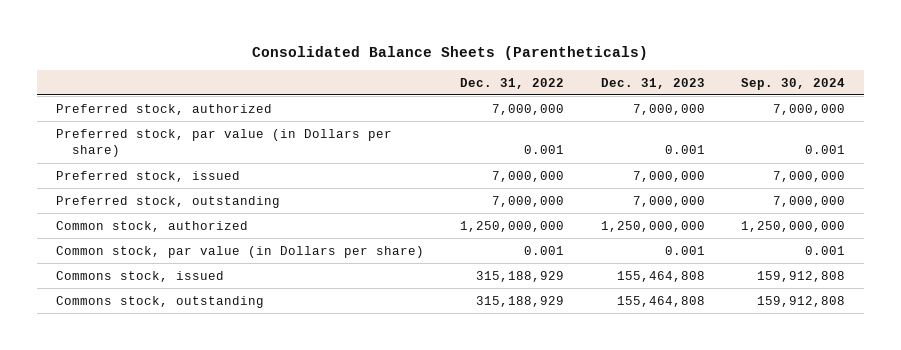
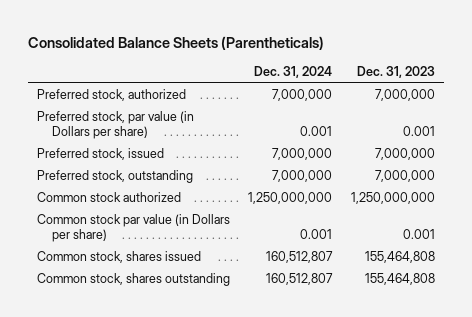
[460,77,565,89] Dec. 31, 2022 -> none
[741,77,846,90] Sep. 30, 2024 -> none
none -> [254,65,333,78] Dec. 31, 2024
[55,220,248,232] Common stock, authorized -> [37,191,182,202] Common stock authorized
[55,245,424,258] Common stock, par value (in Dollars per share) -> [37,213,231,242] Common stock par value (in Dollars per share)
[55,270,224,282] Commons stock, issued -> [37,250,202,263] Common stock, shares issued
[55,295,264,308] Commons stock, outstanding -> [37,272,231,286] Common stock, shares outstanding

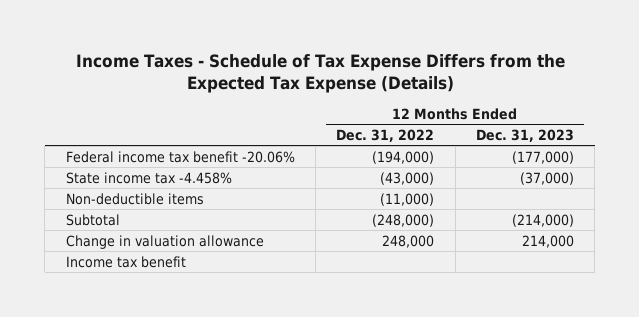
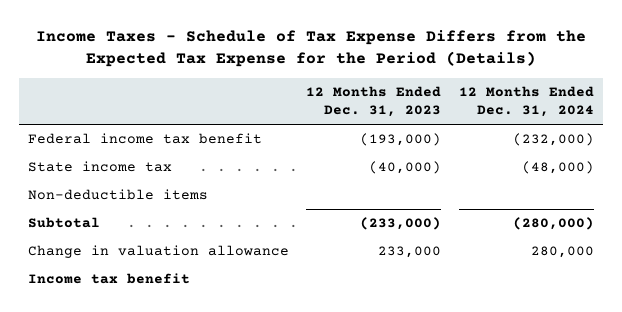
[75,53,565,93] Income Taxes - Schedule of Tax Expense Differs from the Expected Tax Expense (Details) -> [35,30,586,68] Income Taxes - Schedule of Tax Expense Differs from the Expected Tax Expense for the Period (Details)
[336,128,435,142] Dec. 31, 2022 -> none
none -> [458,85,594,118] 12 Months Ended Dec. 31, 2024
[65,150,295,163] Federal income tax benefit -20.06% -> [27,133,262,145] Federal income tax benefit
[511,150,574,164] (177,000) -> [360,133,442,147] (193,000)
[65,171,232,184] State income tax -4.458% -> [27,161,172,173] State income tax
[519,171,574,185] (37,000) -> [369,161,442,175] (40,000)
[511,213,574,227] (214,000) -> [360,217,442,231] (233,000)
[521,234,574,248] 214,000 -> [378,246,442,259] 233,000

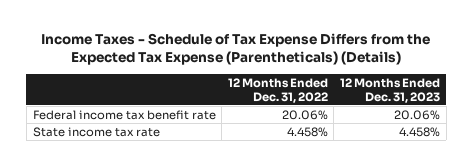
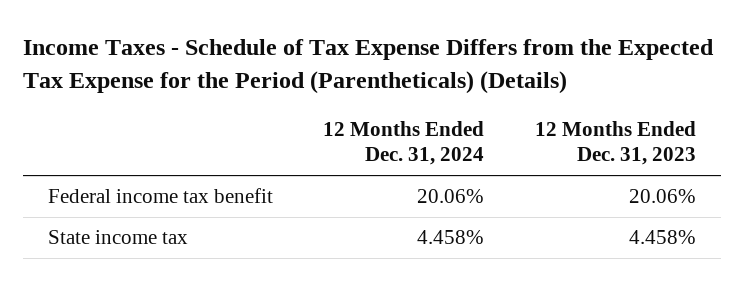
[41,33,431,66] Income Taxes - Schedule of Tax Expense Differs from the Expected Tax Expense (Parentheticals) (Details) -> [22,39,714,94] Income Taxes - Schedule of Tax Expense Differs from the Expected Tax Expense for the Period (Parentheticals) (Details)
[227,77,328,103] 12 Months Ended Dec. 31, 2022 -> none
none -> [323,120,485,166] 12 Months Ended Dec. 31, 2024
[32,109,216,120] Federal income tax benefit rate -> [47,188,273,204] Federal income tax benefit
[32,126,160,137] State income tax rate -> [47,230,188,245] State income tax

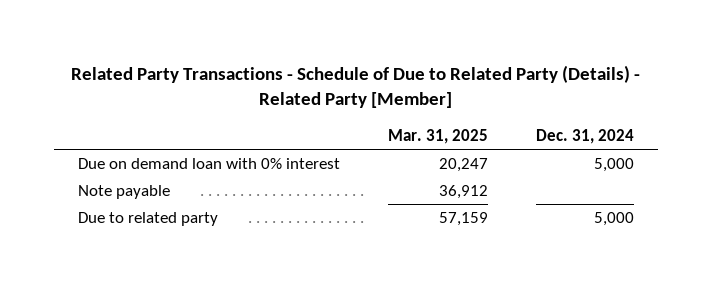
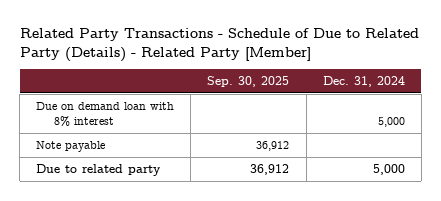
[387,128,488,144] Mar. 31, 2025 -> none
none -> [207,76,290,88] Sep. 30, 2025
[77,158,340,170] Due on demand loan with 0% interest -> [36,102,175,128] Due on demand loan with 8% interest

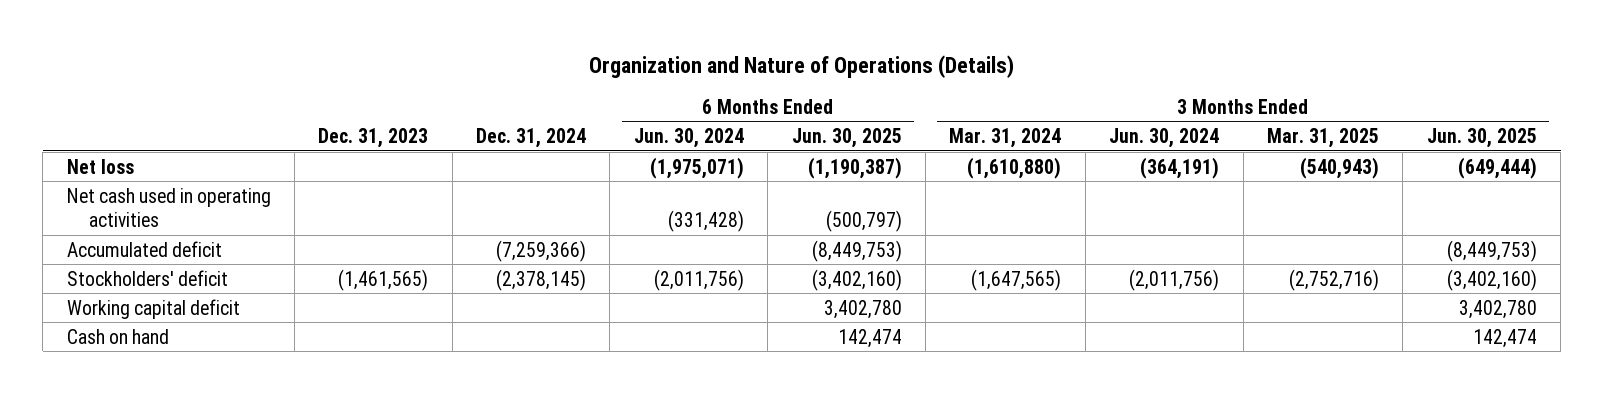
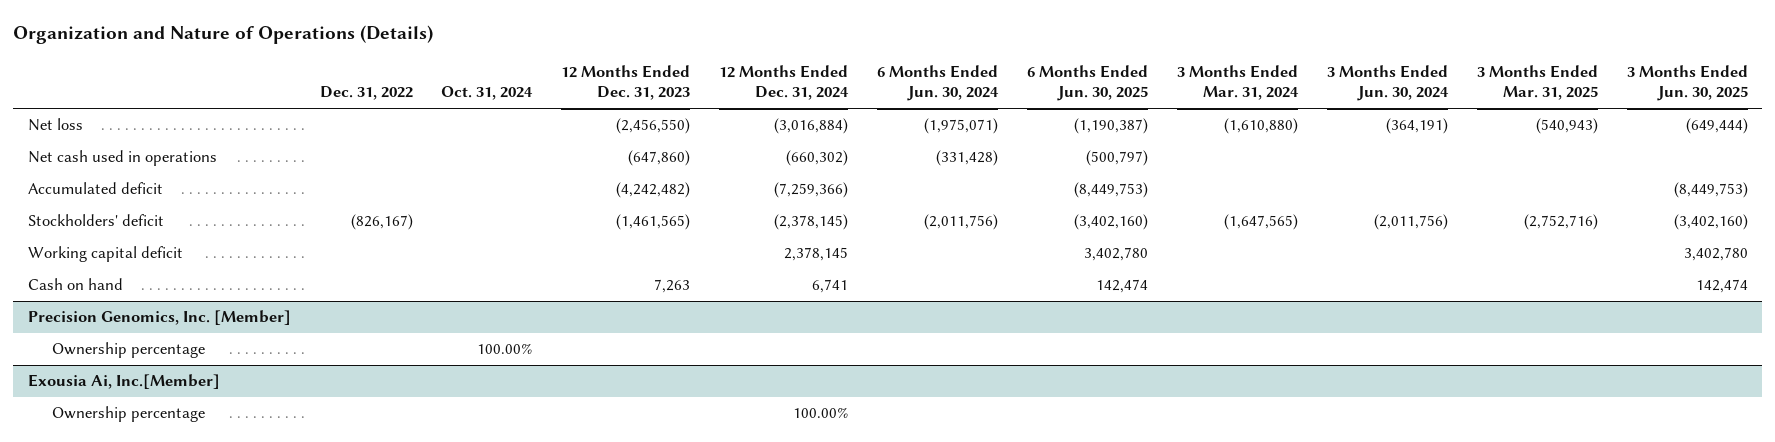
[318,128,429,149] Dec. 31, 2023 -> none
[476,128,587,149] Dec. 31, 2024 -> none
none -> [319,86,413,101] Dec. 31, 2022
none -> [441,86,534,101] Oct. 31, 2024
none -> [561,64,691,101] 12 Months Ended Dec. 31, 2023
none -> [719,64,850,101] 12 Months Ended Dec. 31, 2024
[66,187,271,228] Net cash used in operating activities -> [27,150,217,167] Net cash used in operations
none -> [27,310,291,326] Precision Genomics, Inc. [Member]
none -> [52,342,206,359] Ownership percentage
none -> [27,374,220,390] Exousia Ai, Inc.[Member]
none -> [52,406,206,423] Ownership percentage

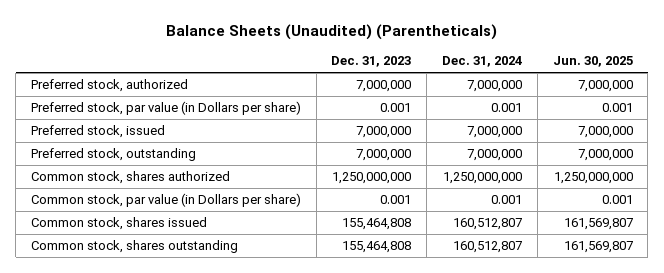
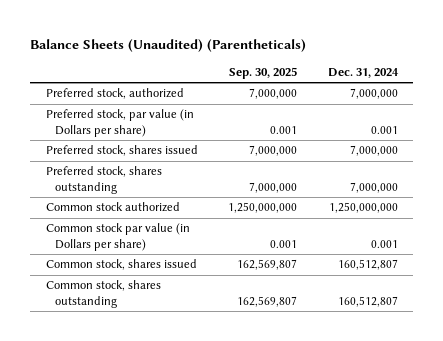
[331,56,412,68] Dec. 31, 2023 -> none
[552,56,633,68] Jun. 30, 2025 -> none
none -> [229,67,298,80] Sep. 30, 2025
[30,125,165,139] Preferred stock, issued -> [45,145,198,157] Preferred stock, shares issued
[30,148,196,162] Preferred stock, outstanding -> [45,166,162,194] Preferred stock, shares outstanding
[30,171,230,185] Common stock, shares authorized -> [45,202,180,213] Common stock authorized
[30,193,301,208] Common stock, par value (in Dollars per share) -> [45,223,190,251] Common stock par value (in Dollars per share)

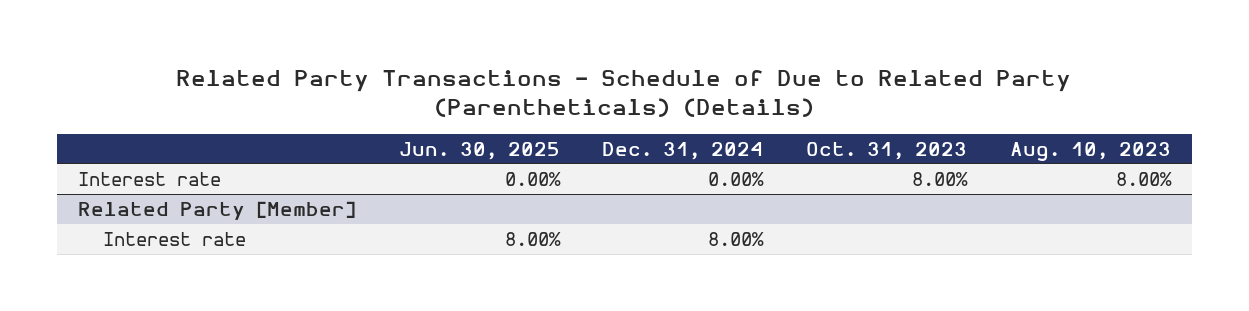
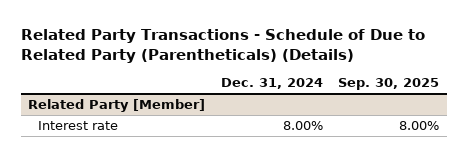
[398,141,560,160] Jun. 30, 2025 -> none
[805,141,967,160] Oct. 31, 2023 -> none
[1009,141,1171,161] Aug. 10, 2023 -> none
none -> [338,78,440,91] Sep. 30, 2025
[77,172,221,187] Interest rate -> none

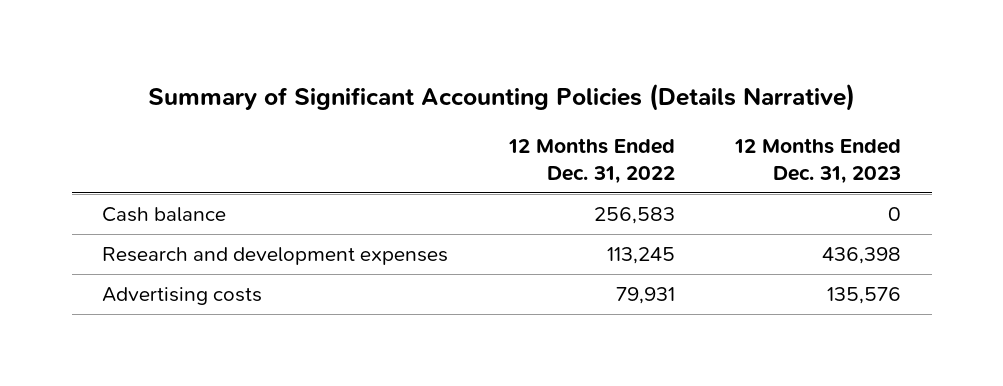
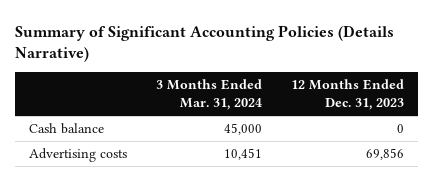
[507,138,675,185] 12 Months Ended Dec. 31, 2022 -> none
none -> [156,79,263,111] 3 Months Ended Mar. 31, 2024
[101,247,448,266] Research and development expenses -> none
[827,287,902,305] 135,576 -> [365,147,404,160] 69,856

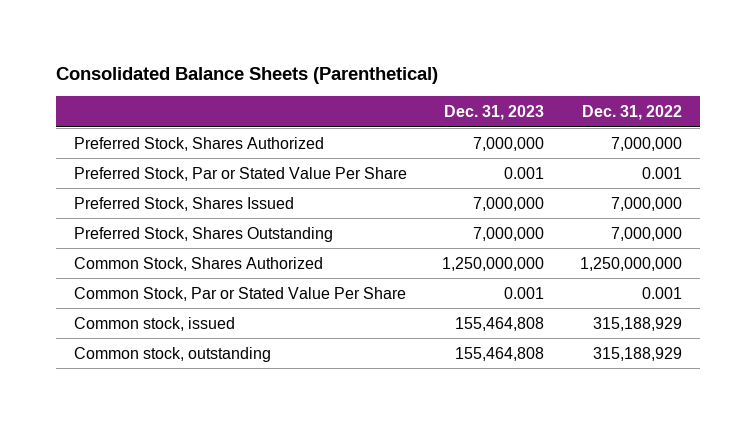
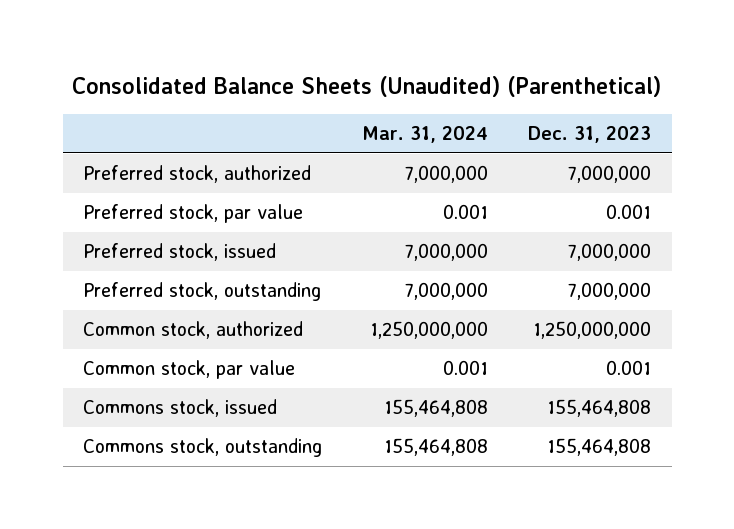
[55,67,438,85] Consolidated Balance Sheets (Parenthetical) -> [72,75,662,97] Consolidated Balance Sheets (Unaudited) (Parenthetical)
[581,104,682,120] Dec. 31, 2022 -> none
none -> [362,126,489,144] Mar. 31, 2024
[73,136,324,151] Preferred Stock, Shares Authorized -> [83,165,312,184] Preferred stock, authorized
[73,166,407,181] Preferred Stock, Par or Stated Value Per Share -> [83,204,304,224] Preferred stock, par value
[73,196,294,211] Preferred Stock, Shares Issued -> [83,243,277,262] Preferred stock, issued
[73,226,333,242] Preferred Stock, Shares Outstanding -> [83,282,322,302] Preferred stock, outstanding
[73,256,323,271] Common Stock, Shares Authorized -> [83,321,304,340] Common stock, authorized
[73,286,406,301] Common Stock, Par or Stated Value Per Share -> [83,360,296,380] Common stock, par value
[73,316,235,331] Common stock, issued -> [83,399,278,418] Commons stock, issued
[73,346,271,362] Common stock, outstanding -> [83,438,323,458] Commons stock, outstanding

